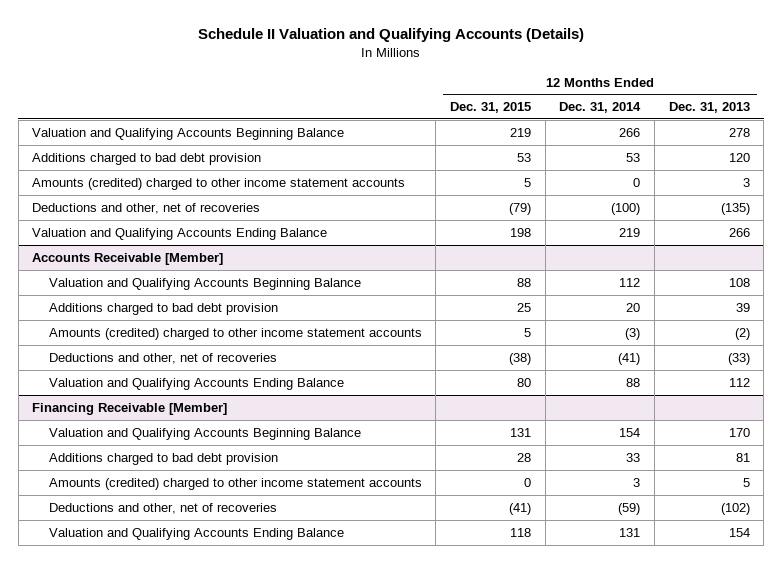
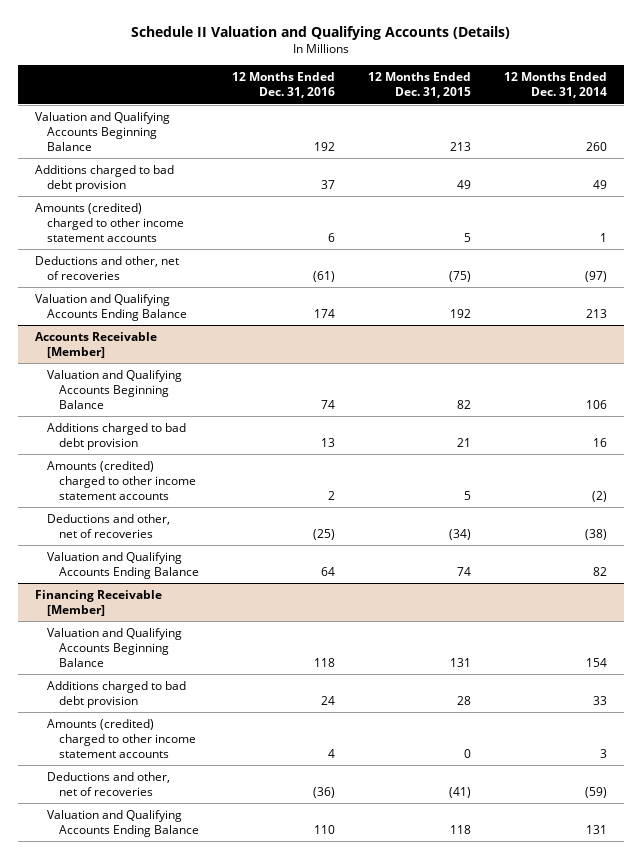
[668,102,750,114] Dec. 31, 2013 -> none
none -> [231,72,335,99] 12 Months Ended Dec. 31, 2016
[510,127,532,137] 219 -> [450,141,472,151] 213
[619,127,641,137] 266 -> [586,141,608,151] 260
[517,152,532,162] 53 -> [457,179,472,189] 49
[626,152,641,162] 53 -> [593,179,608,189] 49
[633,177,641,187] 0 -> [600,232,608,242] 1
[509,202,532,215] (79) -> [449,270,472,282] (75)
[611,202,641,215] (100) -> [585,270,608,282] (97)
[510,227,532,237] 198 -> [450,308,472,318] 192
[619,227,641,237] 219 -> [586,308,608,318] 213
[517,277,532,287] 88 -> [457,399,472,409] 82
[619,277,641,287] 112 -> [586,399,608,409] 106
[517,302,532,312] 25 -> [457,437,472,447] 21
[626,302,641,312] 20 -> [593,437,608,447] 16
[625,327,641,340] (3) -> [592,490,608,502] (2)
[509,352,532,365] (38) -> [449,528,472,540] (34)
[618,352,641,365] (41) -> [585,528,608,540] (38)
[517,377,532,387] 80 -> [457,566,472,576] 74
[626,377,641,387] 88 -> [593,566,608,576] 82

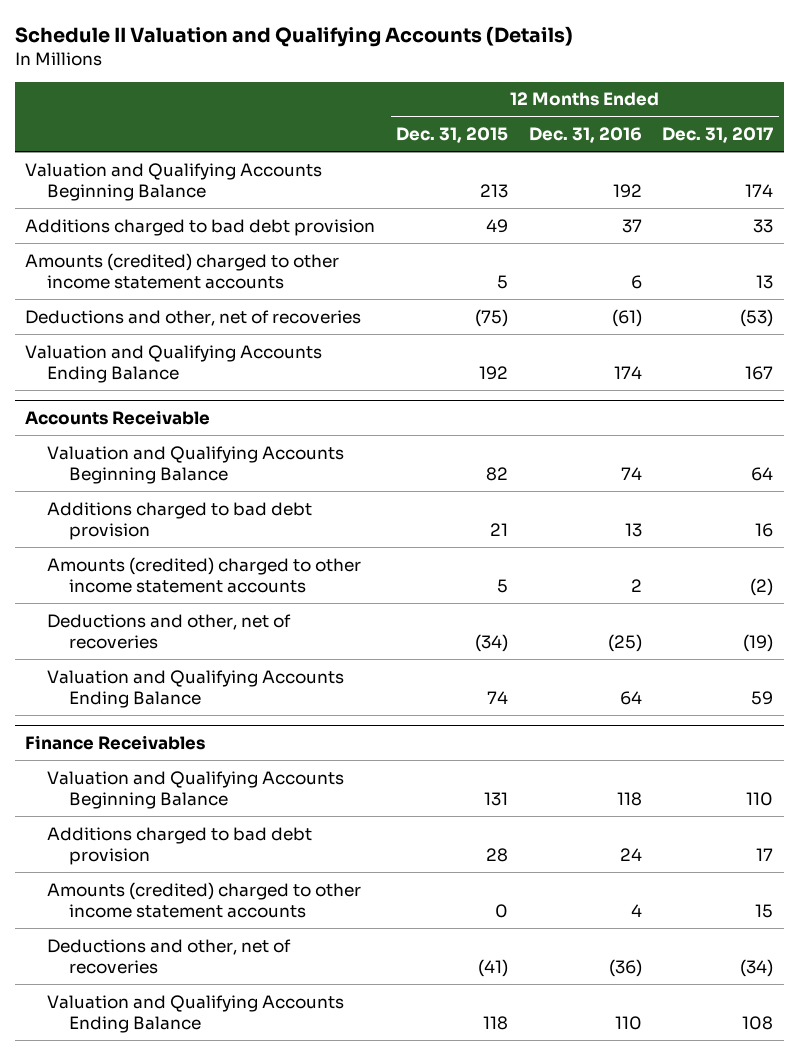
[504,72,608,99] 12 Months Ended Dec. 31, 2014 -> none
none -> [662,126,774,143] Dec. 31, 2017
[35,332,158,358] Accounts Receivable [Member] -> [25,410,211,426] Accounts Receivable
[35,590,163,616] Financing Receivable [Member] -> [25,735,206,751] Finance Receivables

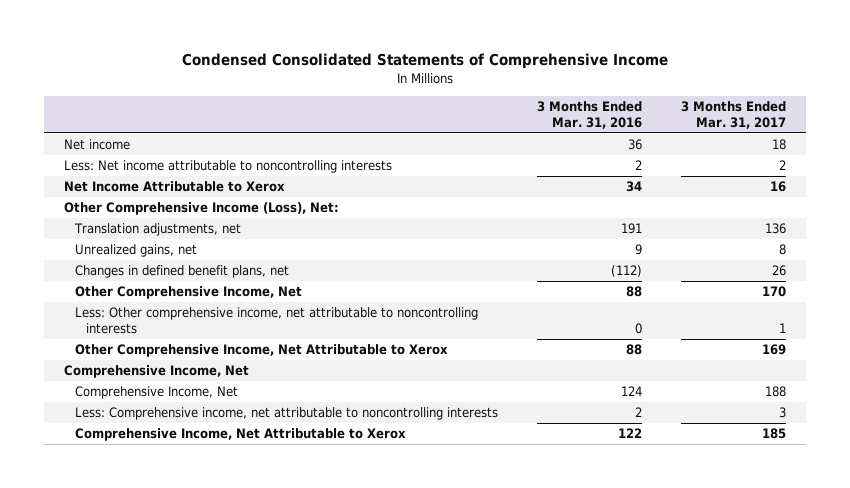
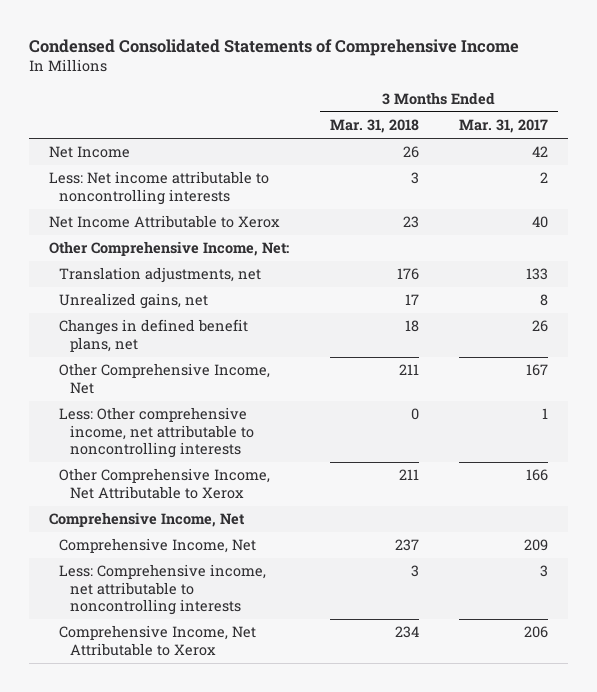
[537,101,643,130] 3 Months Ended Mar. 31, 2016 -> none
none -> [329,119,419,134] Mar. 31, 2018
[64,139,131,151] Net income -> [49,146,131,159] Net Income
[772,139,787,151] 18 -> [532,146,549,158] 42
[770,181,787,193] 16 -> [532,216,549,229] 40
[64,202,340,216] Other Comprehensive Income (Loss), Net: -> [49,241,290,257] Other Comprehensive Income, Net:
[765,223,787,235] 136 -> [526,268,549,281] 133
[762,286,787,298] 170 -> [526,364,549,377] 167
[762,344,787,356] 169 -> [526,469,549,482] 166
[765,386,787,398] 188 -> [524,539,549,552] 209
[762,428,787,440] 185 -> [524,626,549,639] 206

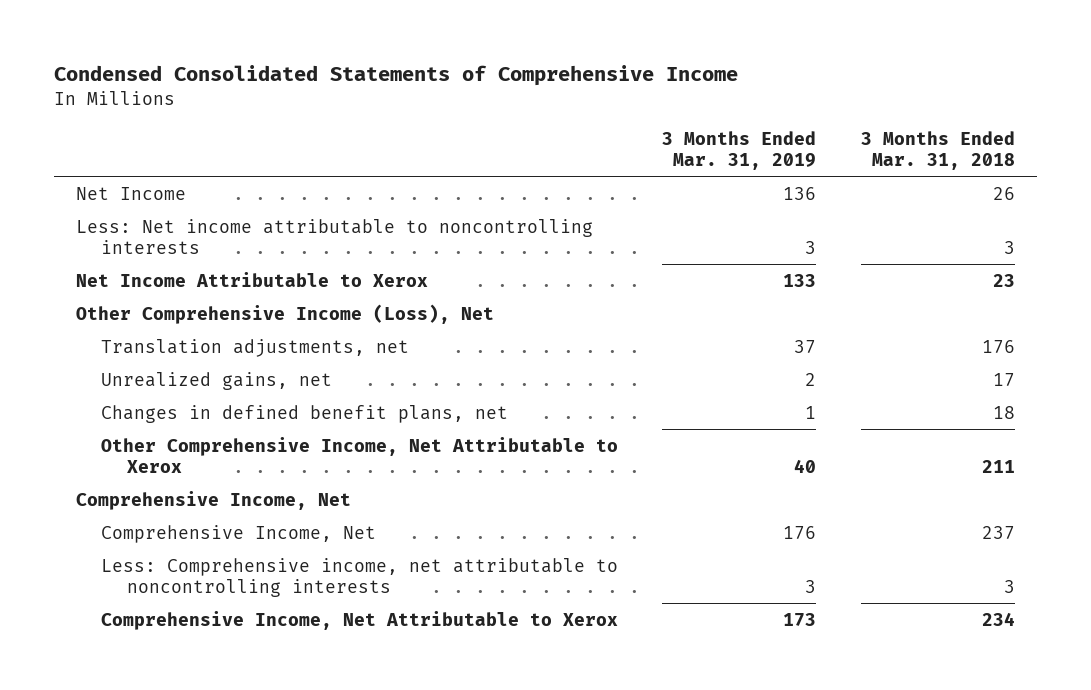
[459,119,549,134] Mar. 31, 2017 -> none
none -> [662,131,817,170] 3 Months Ended Mar. 31, 2019
[49,241,290,257] Other Comprehensive Income, Net: -> [76,303,495,324] Other Comprehensive Income (Loss), Net
[59,363,271,394] Other Comprehensive Income, Net -> none
[59,407,254,458] Less: Other comprehensive income, net attributable to noncontrolling interests -> none

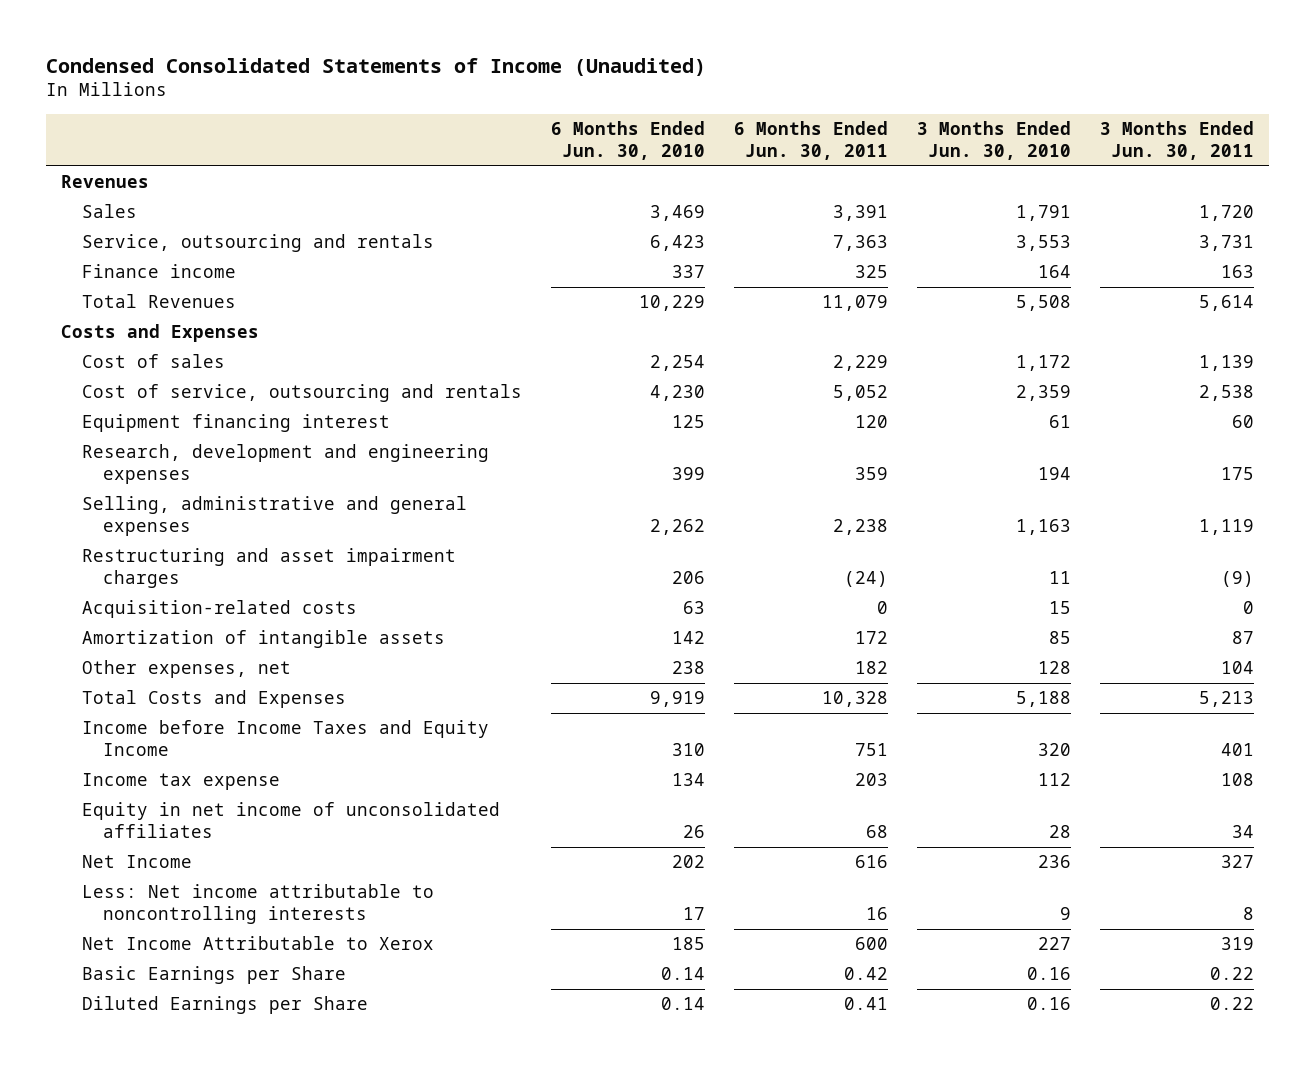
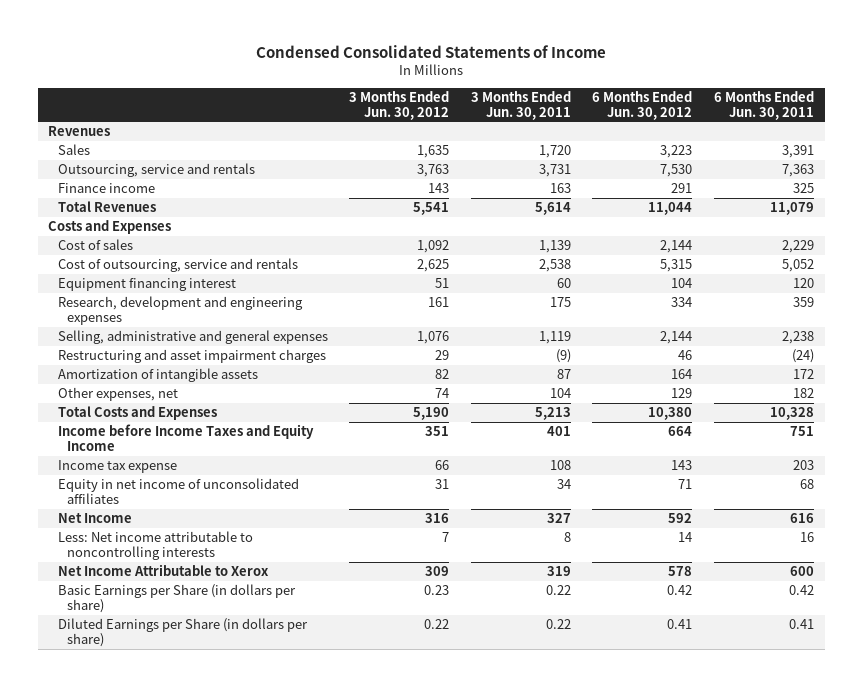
[46,58,707,77] Condensed Consolidated Statements of Income (Unaudited) -> [256,44,607,58] Condensed Consolidated Statements of Income
[551,120,706,161] 6 Months Ended Jun. 30, 2010 -> none
[917,120,1072,161] 3 Months Ended Jun. 30, 2010 -> none
none -> [349,90,450,120] 3 Months Ended Jun. 30, 2012
none -> [592,90,693,120] 6 Months Ended Jun. 30, 2012
[82,234,435,253] Service, outsourcing and rentals -> [57,162,255,177] Outsourcing, service and rentals
[82,384,523,403] Cost of service, outsourcing and rentals -> [57,257,298,272] Cost of outsourcing, service and rentals
[82,600,358,619] Acquisition-related costs -> none
[82,966,347,985] Basic Earnings per Share -> [57,583,296,613] Basic Earnings per Share (in dollars per share)
[82,996,369,1015] Diluted Earnings per Share -> [57,617,308,647] Diluted Earnings per Share (in dollars per share)

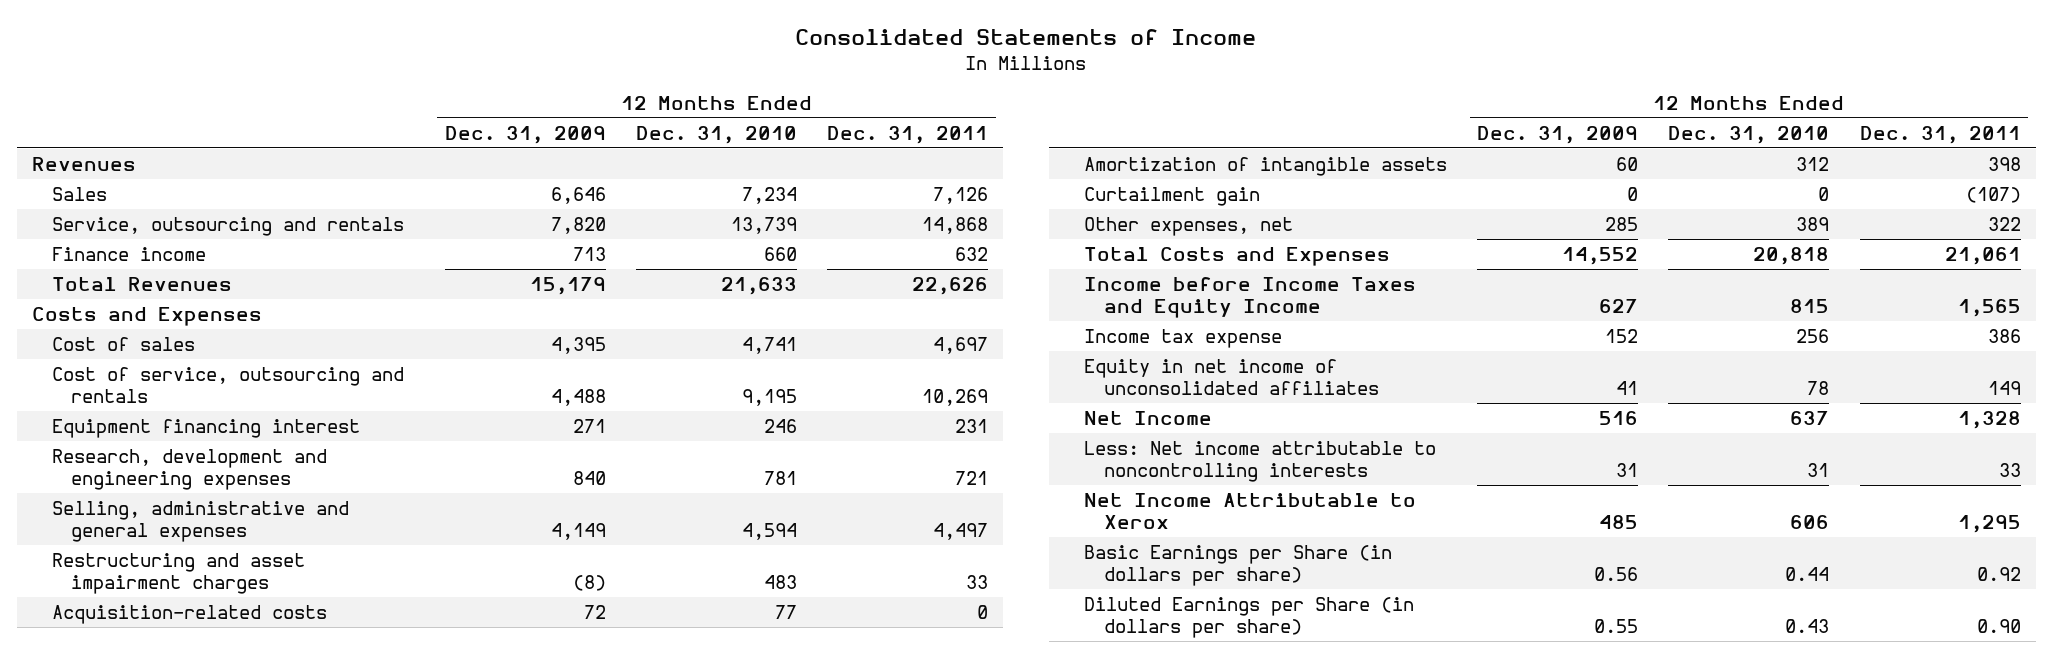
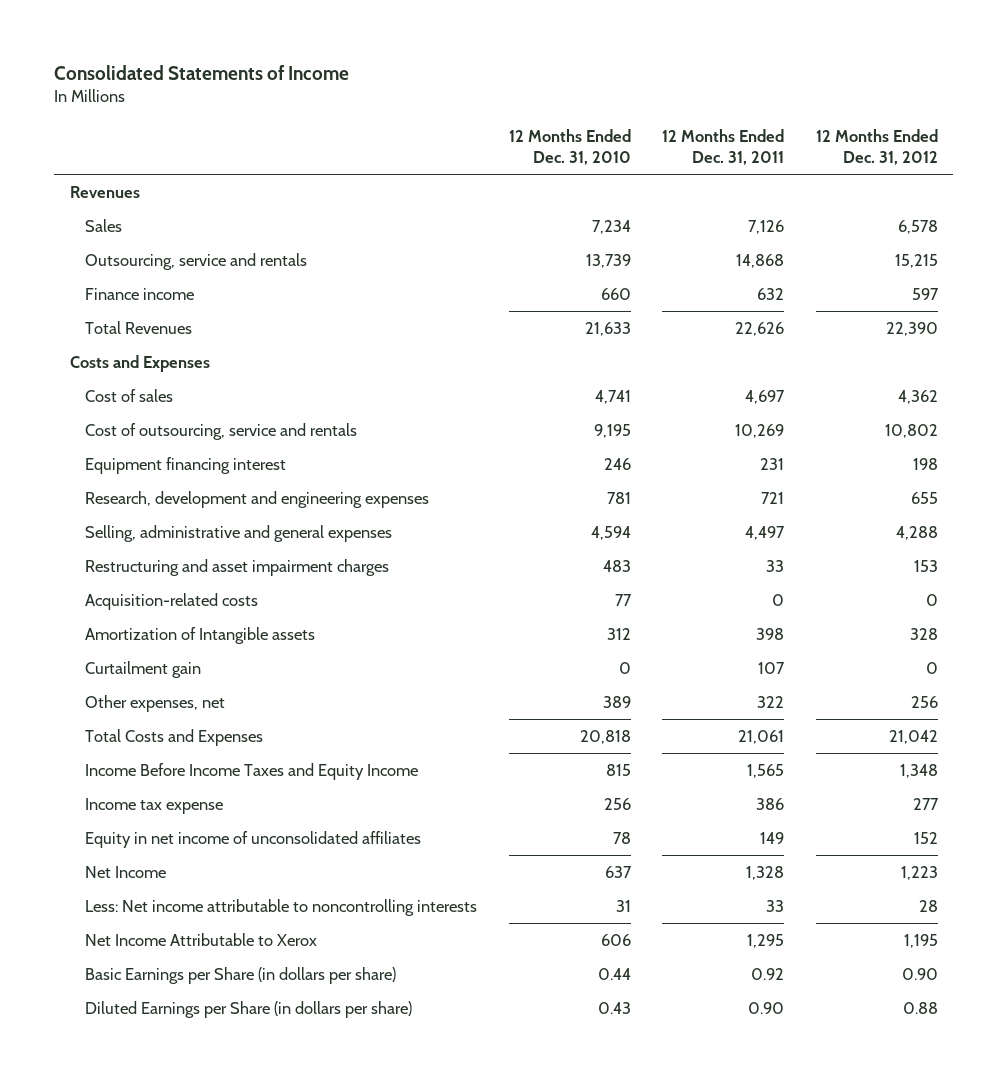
[444,125,606,144] Dec. 31, 2009 -> none
none -> [815,128,938,165] 12 Months Ended Dec. 31, 2012
[51,216,404,236] Service, outsourcing and rentals -> [84,252,307,270] Outsourcing, service and rentals
[51,366,404,404] Cost of service, outsourcing and rentals -> [84,422,357,440] Cost of outsourcing, service and rentals
[1083,156,1447,176] Amortization of intangible assets -> [84,626,315,644] Amortization of Intangible assets
[1965,186,2021,203] (107) -> [758,661,786,674] 107
[1083,276,1416,319] Income before Income Taxes and Equity Income -> [84,762,418,780] Income Before Income Taxes and Equity Income

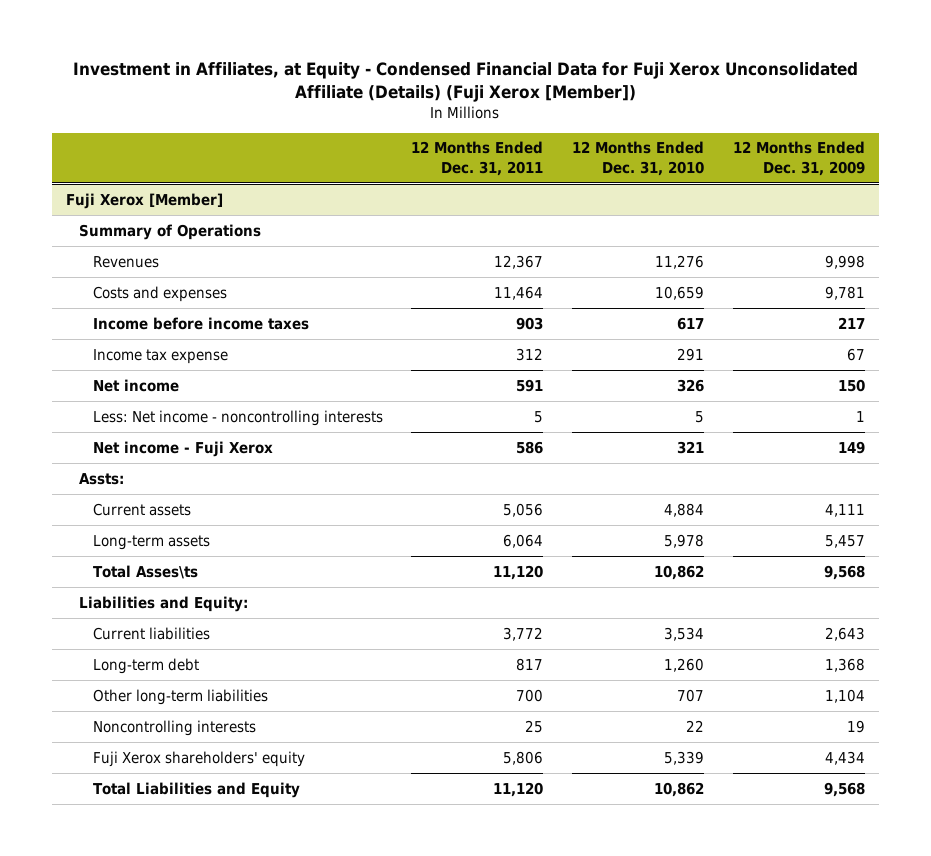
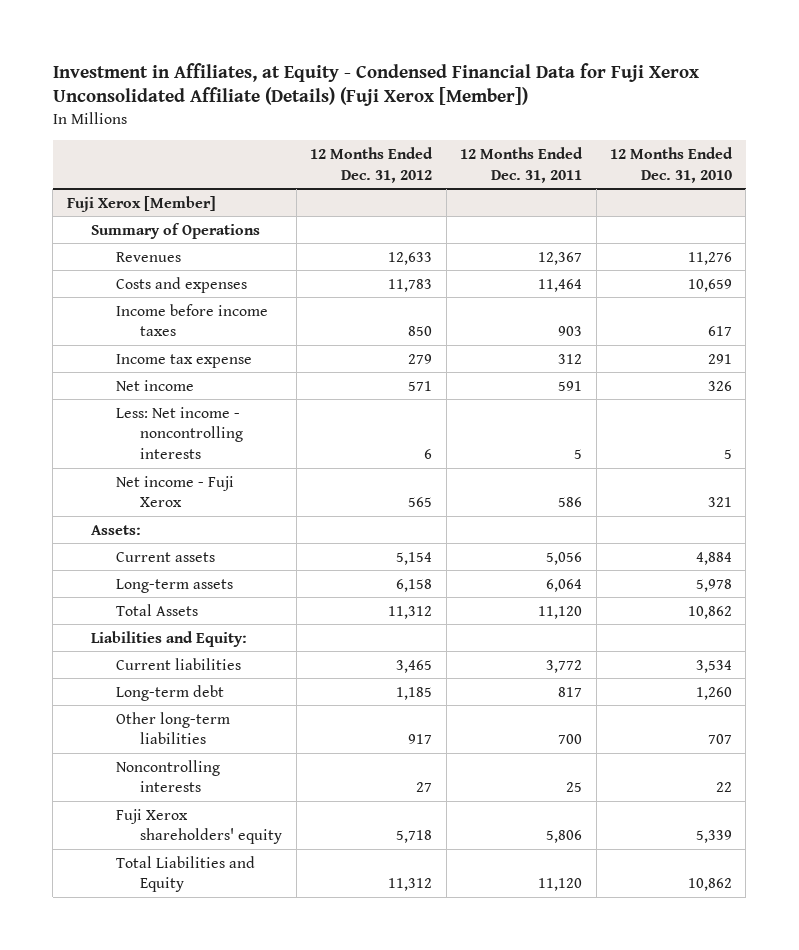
[733,141,866,176] 12 Months Ended Dec. 31, 2009 -> none
none -> [310,146,434,183] 12 Months Ended Dec. 31, 2012
[79,472,125,485] Assts: -> [91,524,142,535] Assets:
[92,564,198,579] Total Asses\ts -> [115,603,198,616] Total Assets

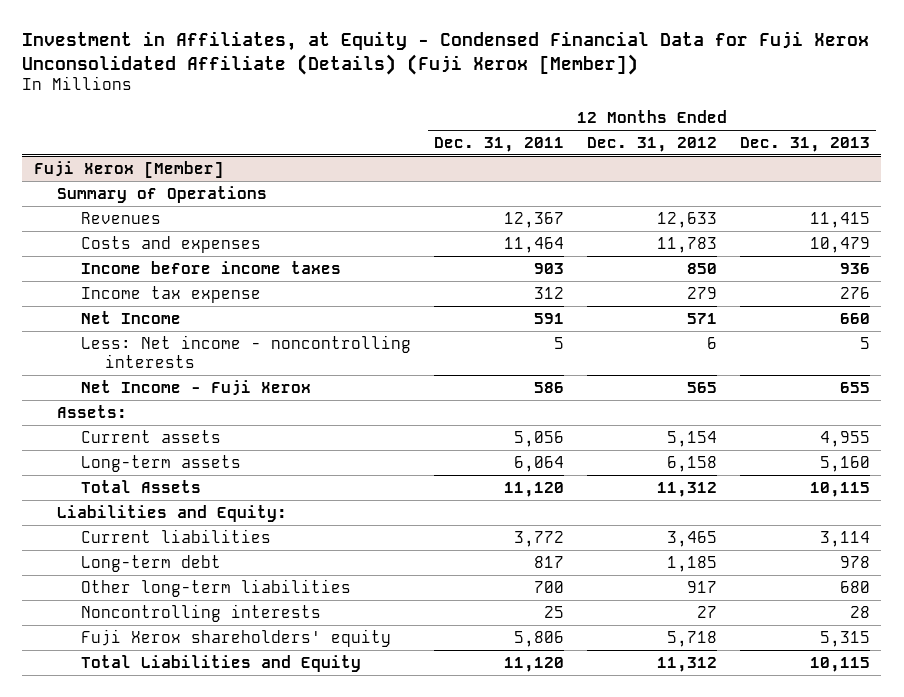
[609,146,733,183] 12 Months Ended Dec. 31, 2010 -> none
none -> [739,136,870,152] Dec. 31, 2013
[115,379,194,391] Net income -> [81,310,182,324] Net Income
[115,475,234,508] Net income - Fuji Xerox -> [81,379,312,395] Net Income - Fuji Xerox

